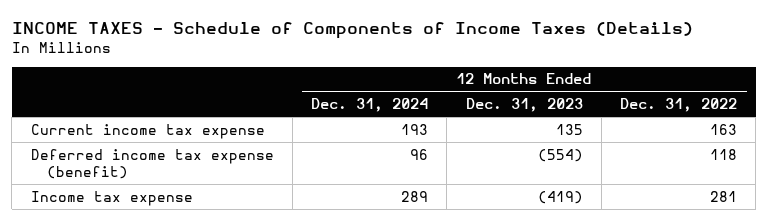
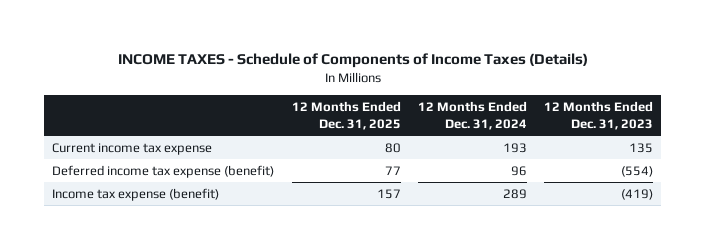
[620,97,738,112] Dec. 31, 2022 -> none
none -> [291,101,401,131] 12 Months Ended Dec. 31, 2025
[30,190,193,206] Income tax expense -> [52,187,220,201] Income tax expense (benefit)

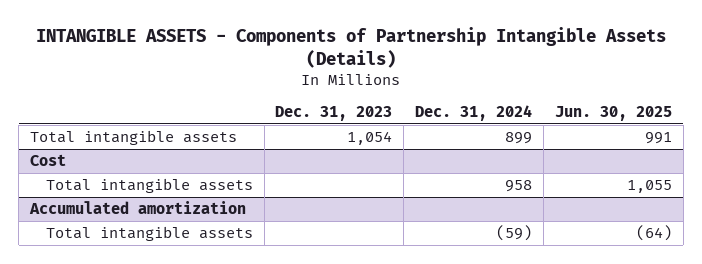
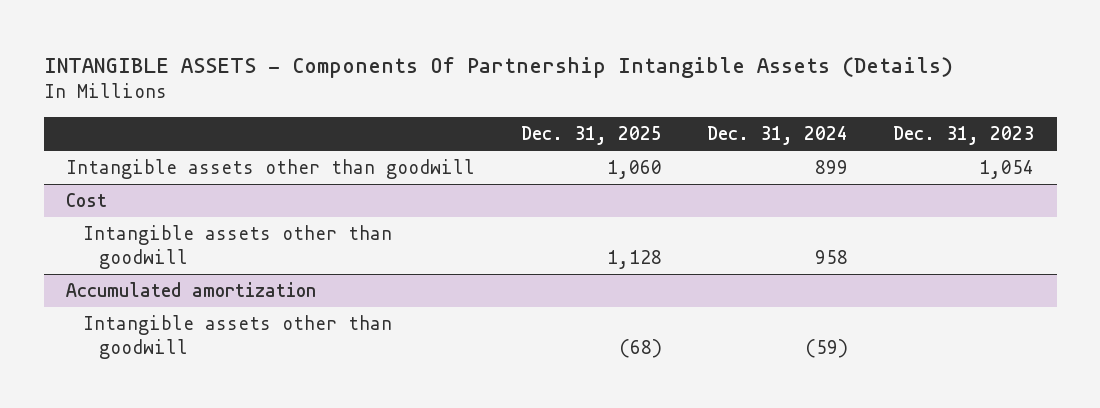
[35,26,666,68] INTANGIBLE ASSETS - Components of Partnership Intangible Assets (Details) -> [43,56,953,78] INTANGIBLE ASSETS - Components Of Partnership Intangible Assets (Details)
[554,105,672,121] Jun. 30, 2025 -> none
none -> [520,126,662,146] Dec. 31, 2025
[30,130,238,146] Total intangible assets -> [66,158,476,179] Intangible assets other than goodwill
[45,178,253,194] Total intangible assets -> [82,224,392,270] Intangible assets other than goodwill
[45,226,253,242] Total intangible assets -> [82,314,392,360] Intangible assets other than goodwill

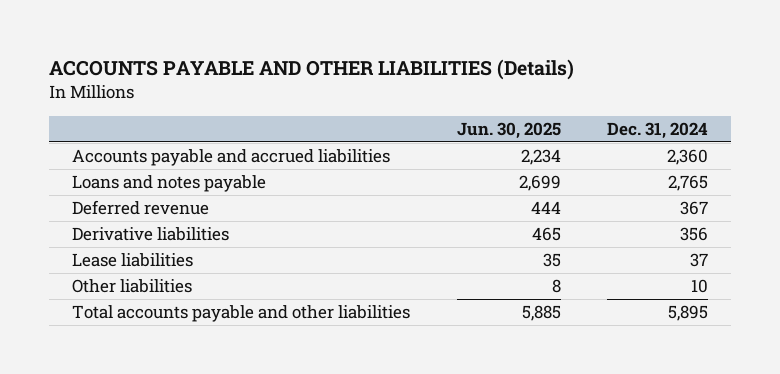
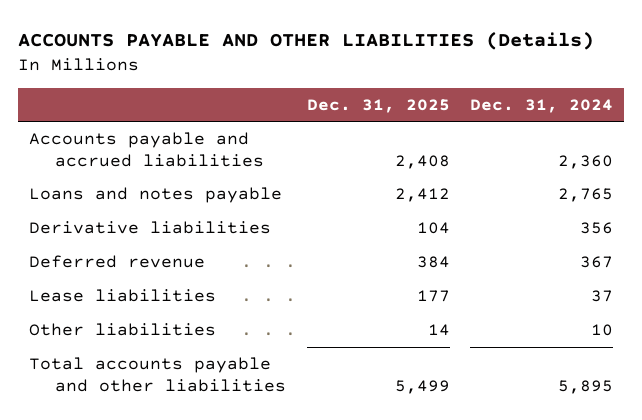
[456,121,561,139] Jun. 30, 2025 -> none
none -> [306,98,450,113] Dec. 31, 2025
[72,200,210,216] Deferred revenue -> [28,255,205,269] Deferred revenue

